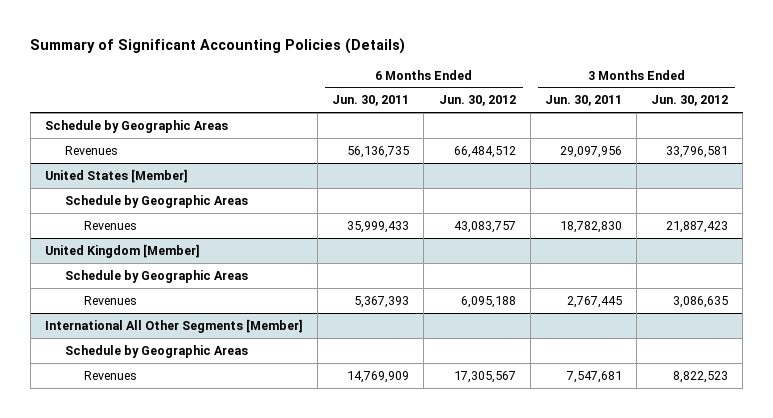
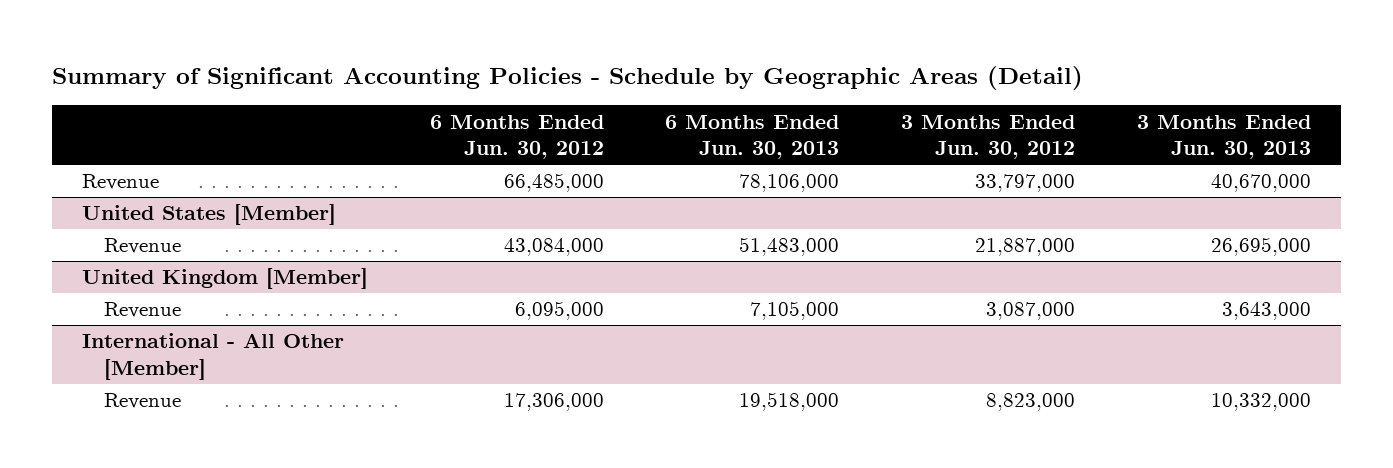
[30,37,406,54] Summary of Significant Accounting Policies (Details) -> [51,66,1083,91] Summary of Significant Accounting Policies - Schedule by Geographic Areas (Detail)
[332,95,410,107] Jun. 30, 2011 -> none
[544,95,622,107] Jun. 30, 2011 -> none
none -> [665,114,840,160] 6 Months Ended Jun. 30, 2013
none -> [1136,114,1311,160] 3 Months Ended Jun. 30, 2013
[44,119,228,133] Schedule by Geographic Areas -> none
[64,145,118,155] Revenues -> none
none -> [82,174,160,191] Revenue
[64,194,248,208] Schedule by Geographic Areas -> none
[84,220,138,230] Revenues -> none
none -> [104,238,182,255] Revenue
[64,269,248,283] Schedule by Geographic Areas -> none
[84,295,138,305] Revenues -> none
[64,344,248,358] Schedule by Geographic Areas -> none
[84,370,138,380] Revenues -> none
none -> [104,302,182,319] Revenue
[44,318,303,333] International All Other Segments [Member] -> [82,333,345,381] International - All Other [Member]
none -> [104,393,182,410] Revenue

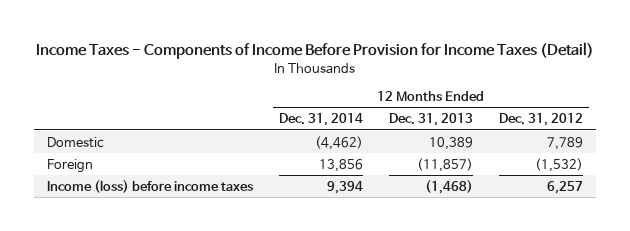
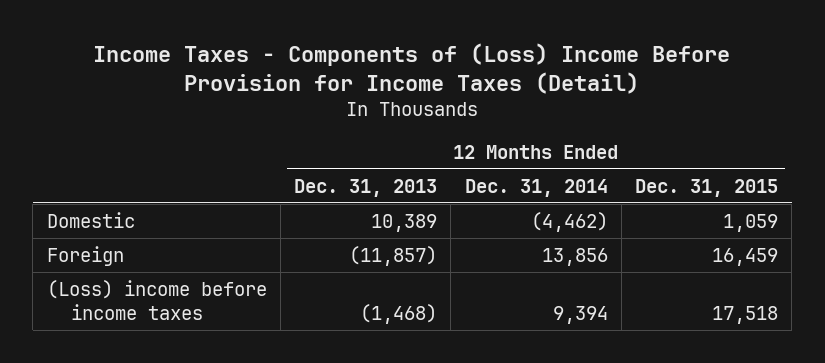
[36,41,595,59] Income Taxes - Components of Income Before Provision for Income Taxes (Detail) -> [93,42,731,94] Income Taxes - Components of (Loss) Income Before Provision for Income Taxes (Detail)
[498,113,583,127] Dec. 31, 2012 -> none
none -> [635,178,779,197] Dec. 31, 2015
[47,179,254,193] Income (loss) before income taxes -> [46,279,267,320] (Loss) income before income taxes

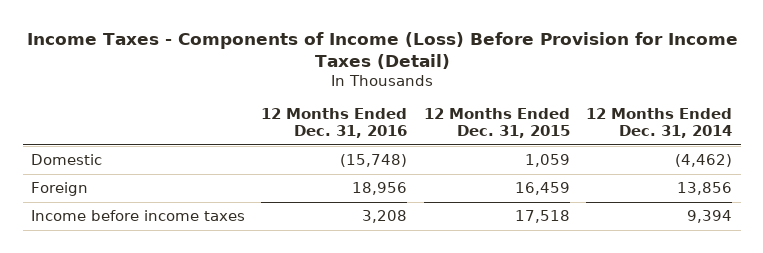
[93,42,731,94] Income Taxes - Components of (Loss) Income Before Provision for Income Taxes (Detail) -> [26,31,738,69] Income Taxes - Components of Income (Loss) Before Provision for Income Taxes (Detail)
[294,178,438,197] Dec. 31, 2013 -> none
none -> [261,108,408,139] 12 Months Ended Dec. 31, 2016
[46,279,267,320] (Loss) income before income taxes -> [30,209,245,221] Income before income taxes

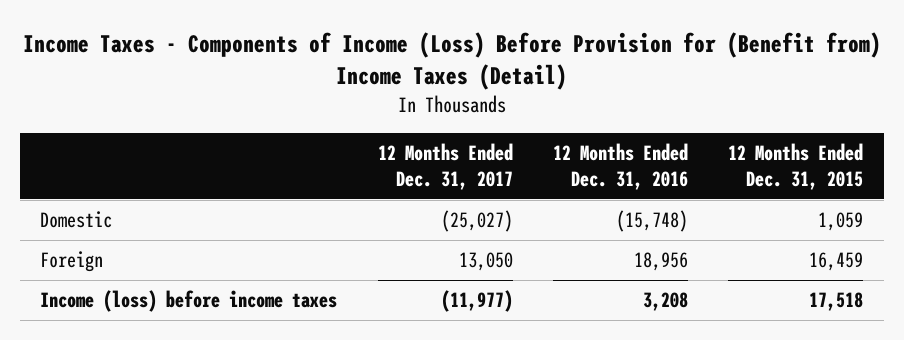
[26,31,738,69] Income Taxes - Components of Income (Loss) Before Provision for Income Taxes (Detail) -> [22,32,881,91] Income Taxes - Components of Income (Loss) Before Provision for (Benefit from) Income Taxes (Detail)
[586,108,733,139] 12 Months Ended Dec. 31, 2014 -> none
none -> [377,143,513,191] 12 Months Ended Dec. 31, 2017
[30,209,245,221] Income before income taxes -> [40,290,338,313] Income (loss) before income taxes

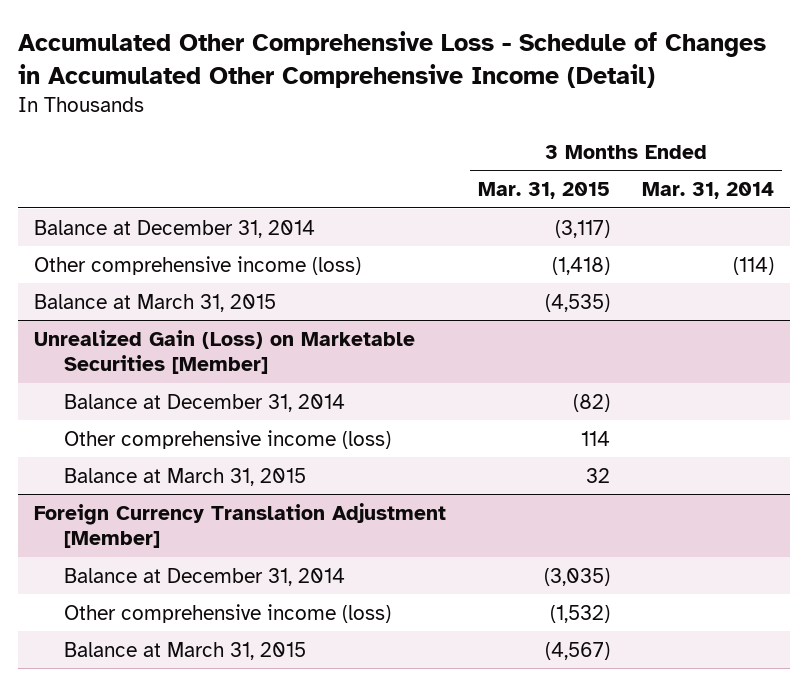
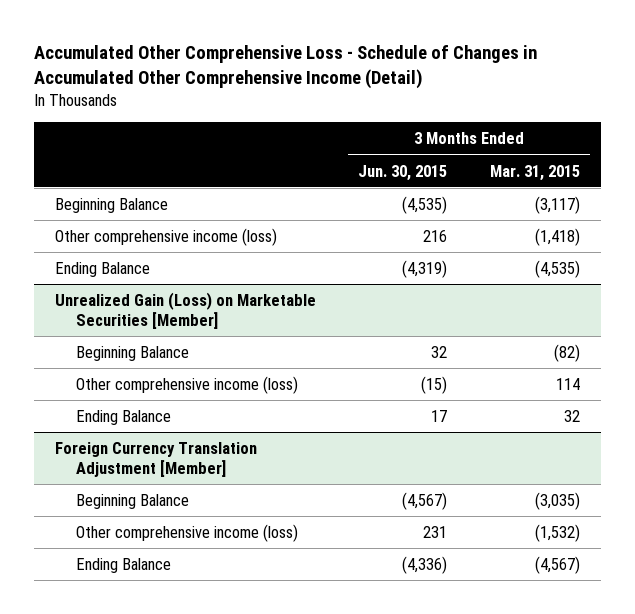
[641,182,774,200] Mar. 31, 2014 -> none
none -> [358,164,448,181] Jun. 30, 2015
[33,219,315,238] Balance at December 31, 2014 -> [54,197,168,213] Beginning Balance
[33,293,276,312] Balance at March 31, 2015 -> [54,261,150,277] Ending Balance
[63,393,345,412] Balance at December 31, 2014 -> [76,345,190,361] Beginning Balance
[63,467,306,486] Balance at March 31, 2015 -> [76,409,172,425] Ending Balance
[63,567,345,586] Balance at December 31, 2014 -> [76,493,190,509] Beginning Balance
[63,641,306,660] Balance at March 31, 2015 -> [76,557,172,573] Ending Balance

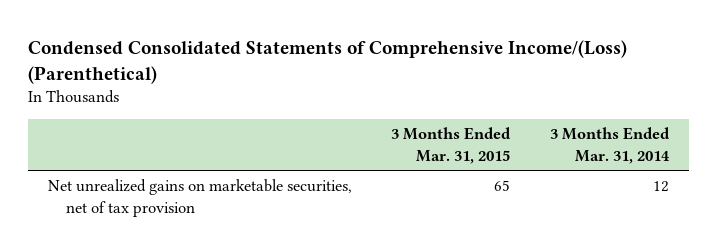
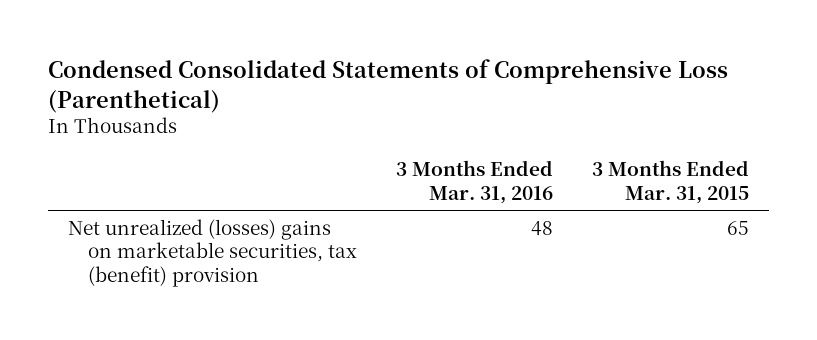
[27,39,627,84] Condensed Consolidated Statements of Comprehensive Income/(Loss) (Parenthetical) -> [48,58,729,113] Condensed Consolidated Statements of Comprehensive Loss (Parenthetical)
[550,127,671,164] 3 Months Ended Mar. 31, 2014 -> none
none -> [396,160,554,204] 3 Months Ended Mar. 31, 2016
[47,179,352,217] Net unrealized gains on marketable securities, net of tax provision -> [67,219,357,287] Net unrealized (losses) gains on marketable securities, tax (benefit) provision

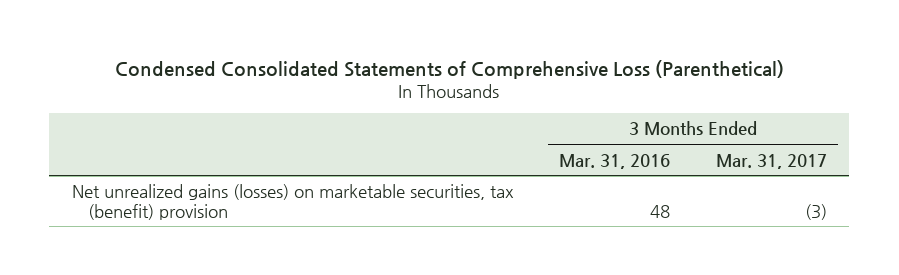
[592,160,750,204] 3 Months Ended Mar. 31, 2015 -> none
none -> [715,153,827,169] Mar. 31, 2017
[67,219,357,287] Net unrealized (losses) gains on marketable securities, tax (benefit) provision -> [71,184,514,220] Net unrealized gains (losses) on marketable securities, tax (benefit) provision

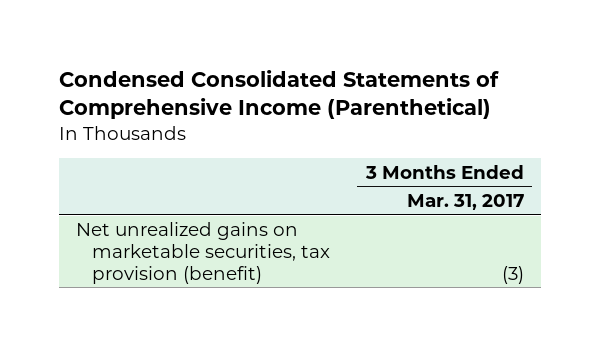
[115,59,785,79] Condensed Consolidated Statements of Comprehensive Loss (Parenthetical) -> [58,69,499,120] Condensed Consolidated Statements of Comprehensive Income (Parenthetical)
[559,153,671,169] Mar. 31, 2016 -> none
[71,184,514,220] Net unrealized gains (losses) on marketable securities, tax (benefit) provision -> [76,222,331,284] Net unrealized gains on marketable securities, tax provision (benefit)

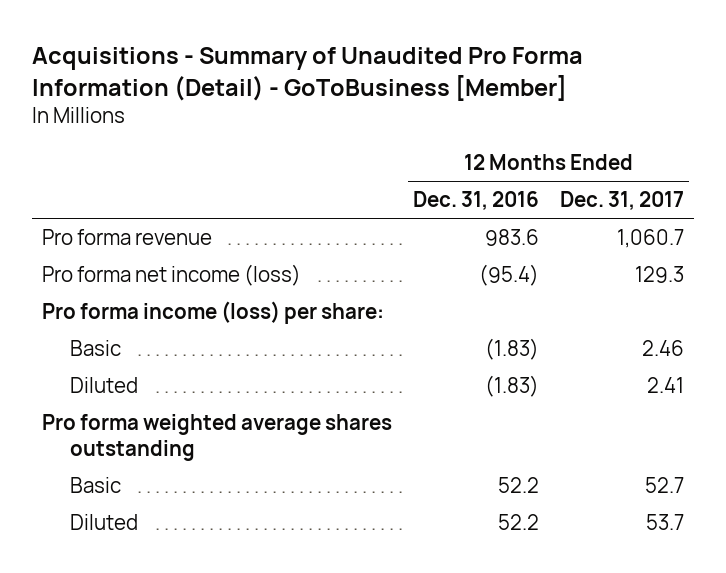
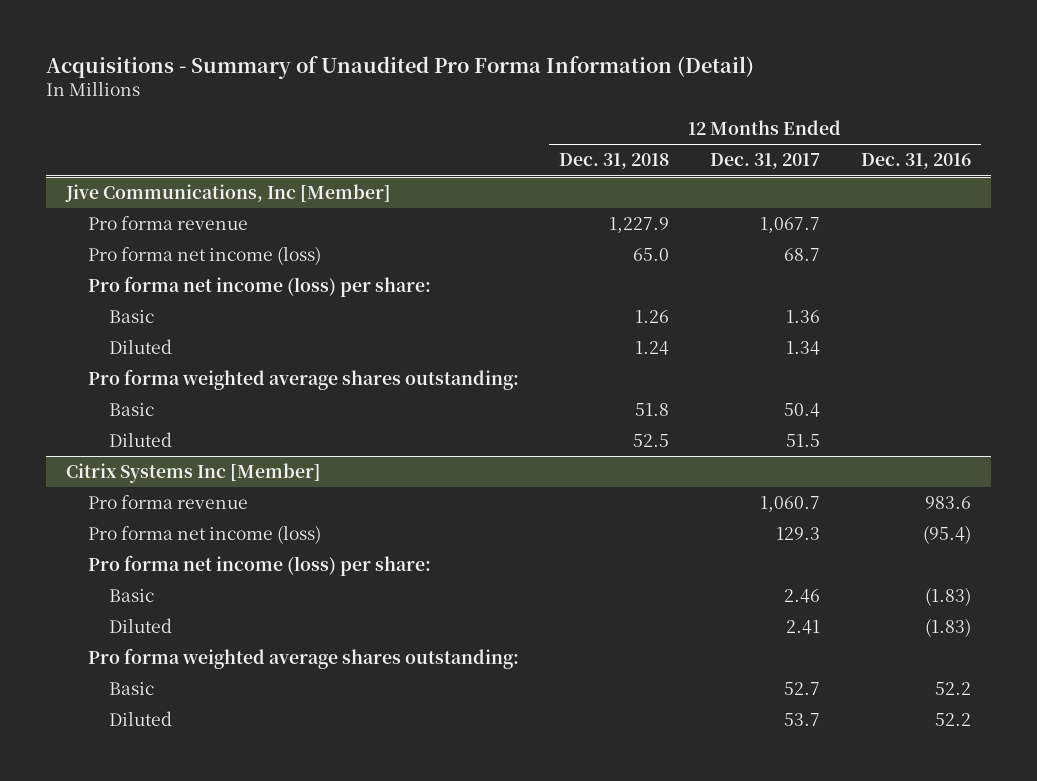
[31,46,583,101] Acquisitions - Summary of Unaudited Pro Forma Information (Detail) - GoToBusiness [Member] -> [45,55,754,79] Acquisitions - Summary of Unaudited Pro Forma Information (Detail)
none -> [559,153,670,170] Dec. 31, 2018
none -> [65,183,392,202] Jive Communications, Inc [Member]
none -> [87,215,248,230] Pro forma revenue
none -> [87,245,321,265] Pro forma net income (loss)
none -> [87,275,431,297] Pro forma net income (loss) per share:
none -> [109,309,155,323] Basic
none -> [109,338,173,354] Diluted
none -> [87,368,519,390] Pro forma weighted average shares outstanding:
none -> [109,402,155,416] Basic
none -> [109,431,173,447] Diluted
none -> [66,462,322,483] Citrix Systems Inc [Member]
[42,301,385,325] Pro forma income (loss) per share: -> [87,554,431,576] Pro forma net income (loss) per share:
[42,414,393,461] Pro forma weighted average shares outstanding -> [87,647,519,669] Pro forma weighted average shares outstanding:

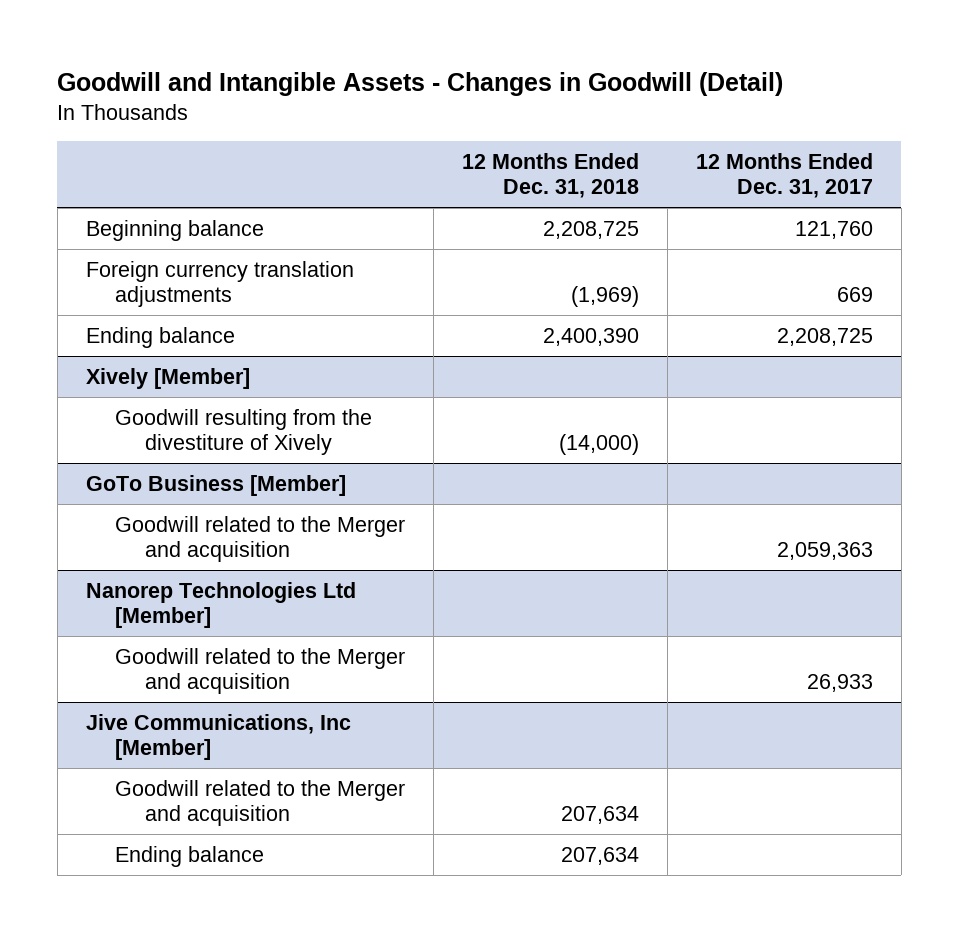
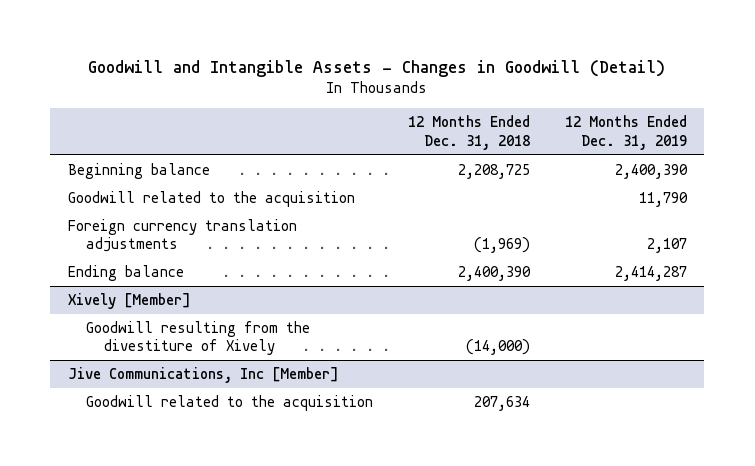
[695,153,873,199] 12 Months Ended Dec. 31, 2017 -> none
none -> [564,115,687,150] 12 Months Ended Dec. 31, 2019
none -> [67,191,355,208] Goodwill related to the acquisition
[85,474,346,496] GoTo Business [Member] -> none
[115,515,406,562] Goodwill related to the Merger and acquisition -> none
[85,581,356,628] Nanorep Technologies Ltd [Member] -> none
[115,647,406,694] Goodwill related to the Merger and acquisition -> none
[115,845,265,867] Ending balance -> none
[115,779,406,826] Goodwill related to the Merger and acquisition -> [85,395,373,412] Goodwill related to the acquisition

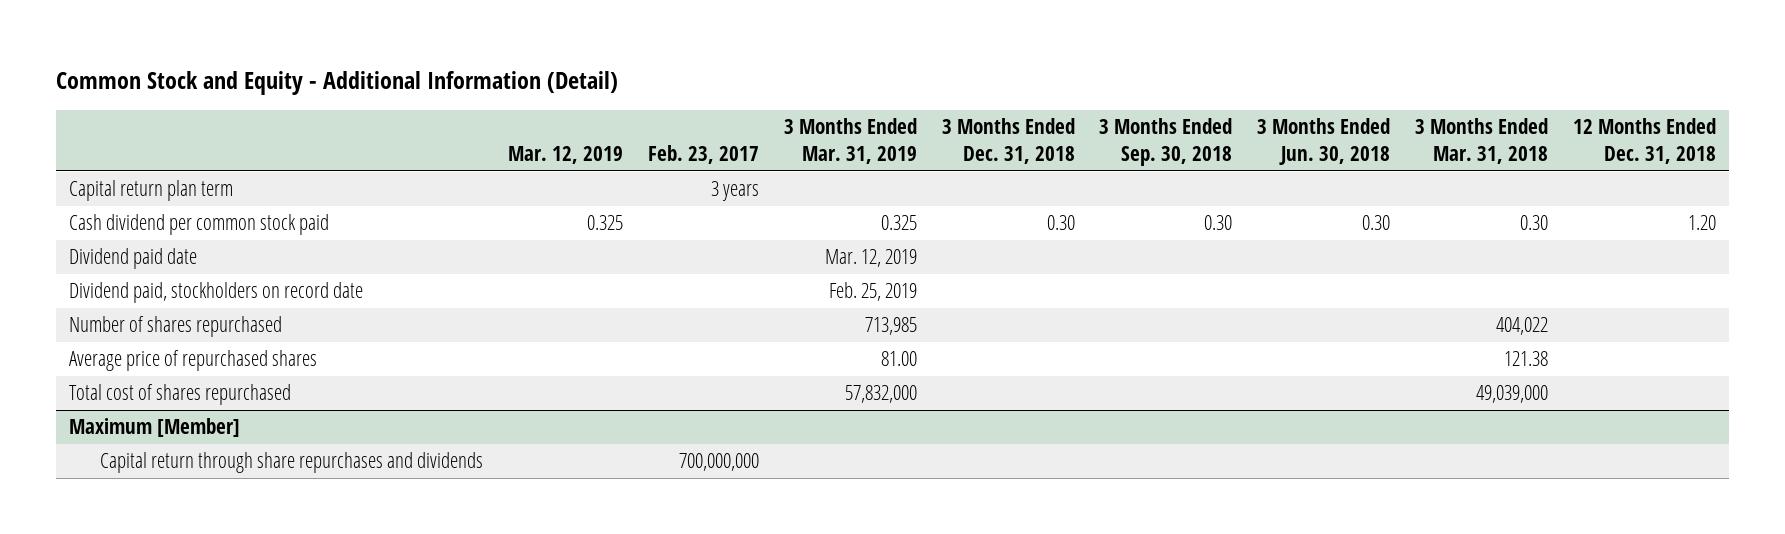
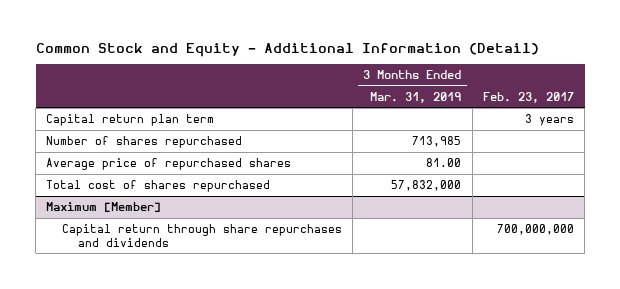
[507,146,623,165] Mar. 12, 2019 -> none
[941,118,1075,165] 3 Months Ended Dec. 31, 2018 -> none
[1099,118,1233,167] 3 Months Ended Sep. 30, 2018 -> none
[1257,118,1391,166] 3 Months Ended Jun. 30, 2018 -> none
[1415,118,1549,165] 3 Months Ended Mar. 31, 2018 -> none
[1573,118,1717,165] 12 Months Ended Dec. 31, 2018 -> none
[68,214,329,236] Cash dividend per common stock paid -> none
[68,248,197,270] Dividend paid date -> none
[68,282,363,304] Dividend paid, stockholders on record date -> none

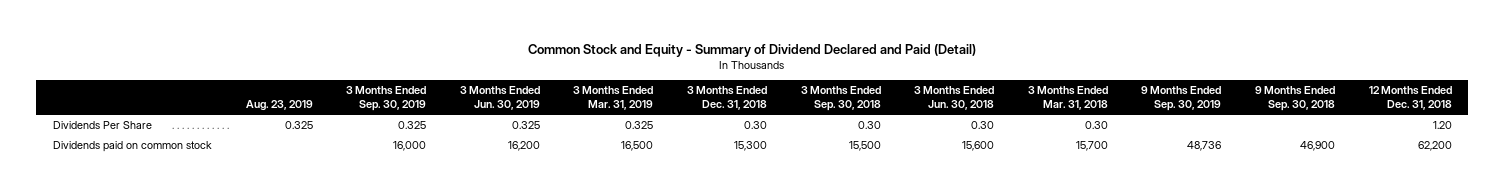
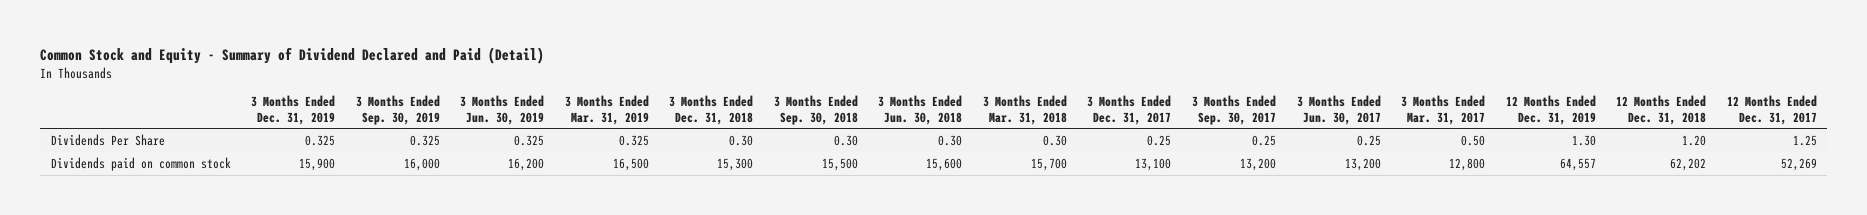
[245,100,313,112] Aug. 23, 2019 -> none
[1141,85,1222,112] 9 Months Ended Sep. 30, 2019 -> none
[1254,85,1335,112] 9 Months Ended Sep. 30, 2018 -> none
none -> [251,95,336,125] 3 Months Ended Dec. 31, 2019
none -> [1087,95,1172,125] 3 Months Ended Dec. 31, 2017
none -> [1191,95,1276,125] 3 Months Ended Sep. 30, 2017
none -> [1296,95,1381,125] 3 Months Ended Jun. 30, 2017
none -> [1401,95,1486,125] 3 Months Ended Mar. 31, 2017
none -> [1505,95,1596,125] 12 Months Ended Dec. 31, 2019
none -> [1726,95,1817,125] 12 Months Ended Dec. 31, 2017
[1417,140,1452,151] 62,200 -> [1670,157,1707,171] 62,202

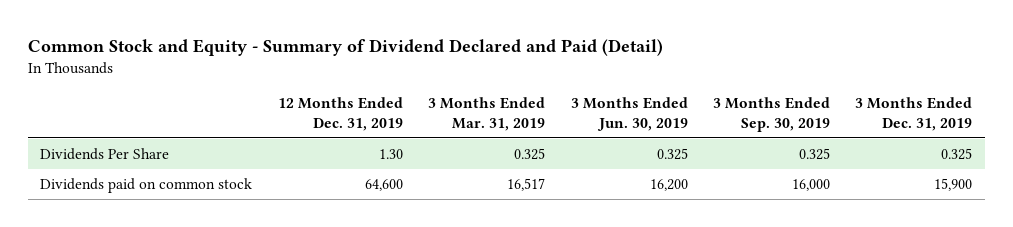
[669,95,754,125] 3 Months Ended Dec. 31, 2018 -> none
[773,95,858,125] 3 Months Ended Sep. 30, 2018 -> none
[878,95,963,125] 3 Months Ended Jun. 30, 2018 -> none
[982,95,1067,125] 3 Months Ended Mar. 31, 2018 -> none
[1087,95,1172,125] 3 Months Ended Dec. 31, 2017 -> none
[1191,95,1276,125] 3 Months Ended Sep. 30, 2017 -> none
[1296,95,1381,125] 3 Months Ended Jun. 30, 2017 -> none
[1401,95,1486,125] 3 Months Ended Mar. 31, 2017 -> none
[1616,95,1707,125] 12 Months Ended Dec. 31, 2018 -> none
[1726,95,1817,125] 12 Months Ended Dec. 31, 2017 -> none
[612,157,649,171] 16,500 -> [507,178,546,192] 16,517
[1559,157,1596,171] 64,557 -> [364,179,403,192] 64,600

